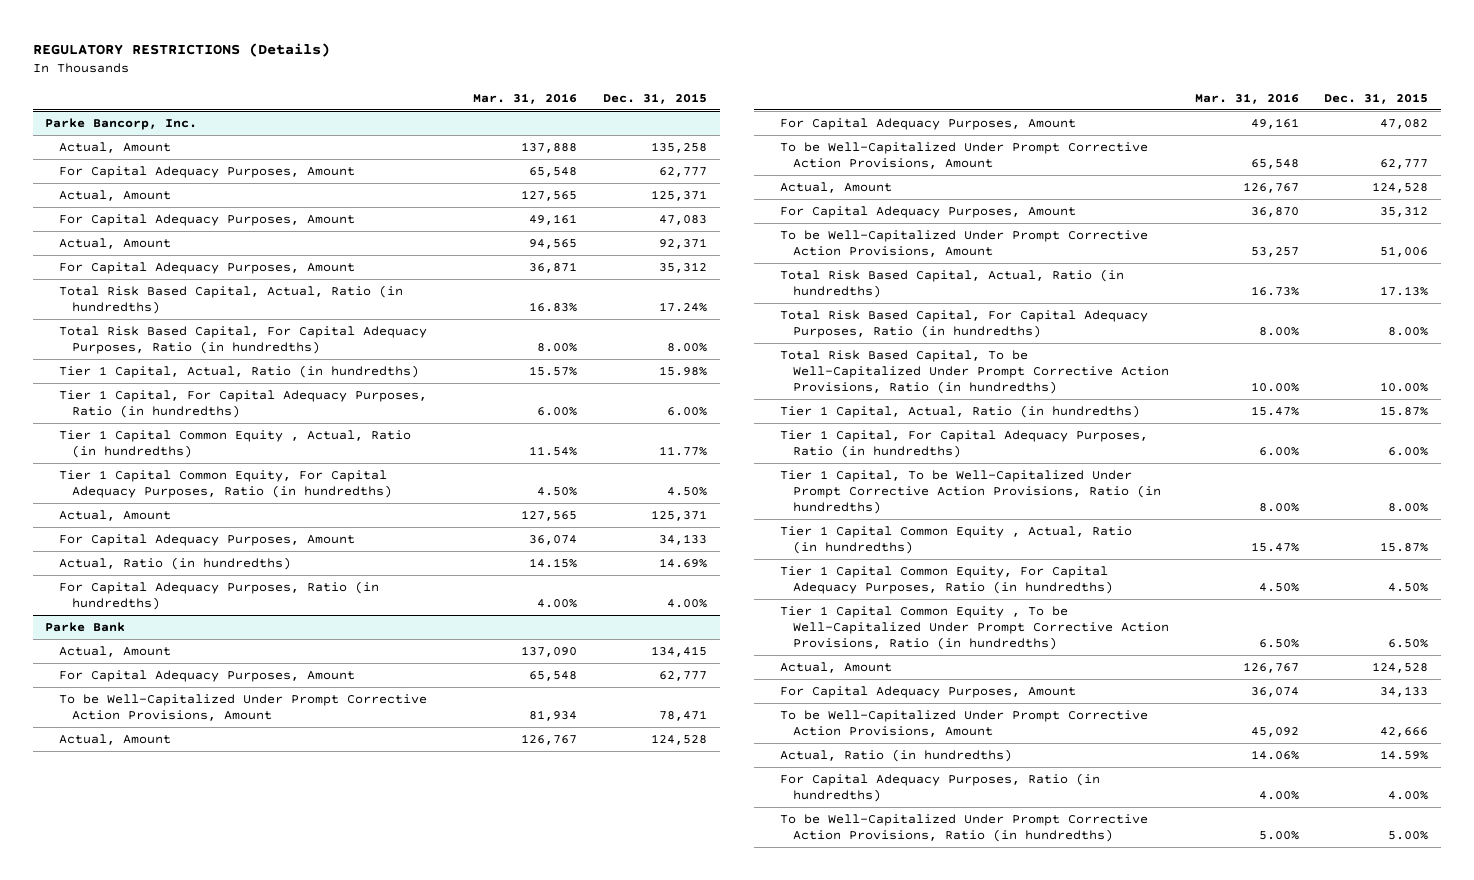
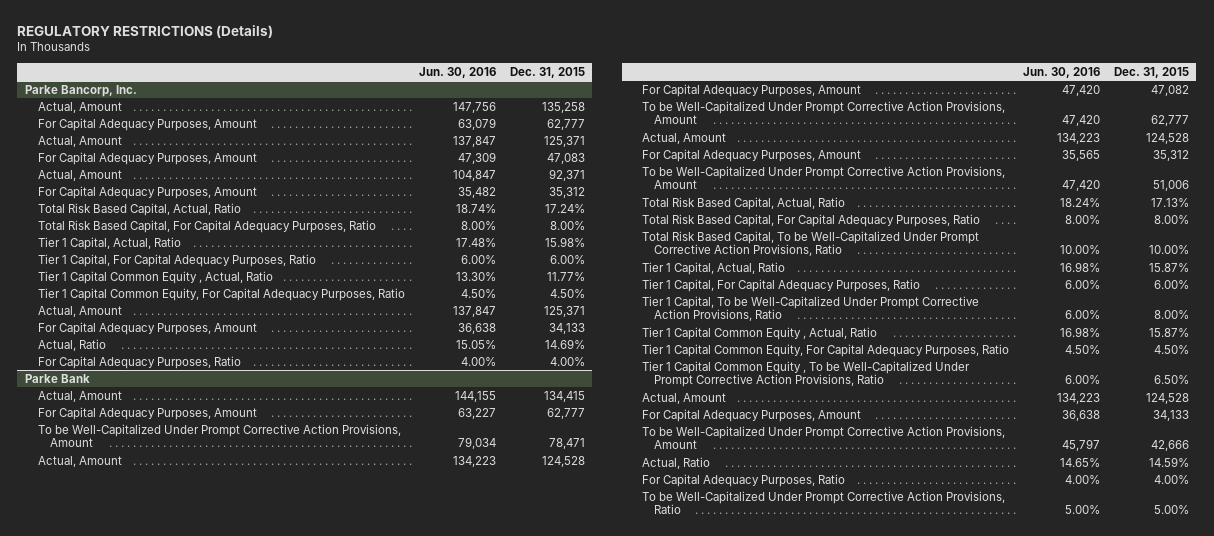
[473,92,578,104] Mar. 31, 2016 -> none
none -> [418,66,496,78] Jun. 30, 2016
[58,285,403,314] Total Risk Based Capital, Actual, Ratio (in hundredths) -> [37,202,241,216] Total Risk Based Capital, Actual, Ratio
[58,326,427,354] Total Risk Based Capital, For Capital Adequacy Purposes, Ratio (in hundredths) -> [37,219,376,233] Total Risk Based Capital, For Capital Adequacy Purposes, Ratio
[58,365,419,379] Tier 1 Capital, Actual, Ratio (in hundredths) -> [37,236,181,250] Tier 1 Capital, Actual, Ratio
[58,390,427,418] Tier 1 Capital, For Capital Adequacy Purposes, Ratio (in hundredths) -> [37,253,316,267] Tier 1 Capital, For Capital Adequacy Purposes, Ratio
[58,430,411,458] Tier 1 Capital Common Equity , Actual, Ratio (in hundredths) -> [37,270,273,284] Tier 1 Capital Common Equity , Actual, Ratio
[58,470,392,498] Tier 1 Capital Common Equity, For Capital Adequacy Purposes, Ratio (in hundredths) -> [37,287,405,301] Tier 1 Capital Common Equity, For Capital Adequacy Purposes, Ratio
[58,557,291,571] Actual, Ratio (in hundredths) -> [37,338,106,351] Actual, Ratio
[58,581,379,610] For Capital Adequacy Purposes, Ratio (in hundredths) -> [37,355,241,369] For Capital Adequacy Purposes, Ratio
[779,269,1124,298] Total Risk Based Capital, Actual, Ratio (in hundredths) -> [641,196,845,210] Total Risk Based Capital, Actual, Ratio
[779,310,1148,338] Total Risk Based Capital, For Capital Adequacy Purposes, Ratio (in hundredths) -> [641,213,980,227] Total Risk Based Capital, For Capital Adequacy Purposes, Ratio
[779,350,1169,394] Total Risk Based Capital, To be Well-Capitalized Under Prompt Corrective Action Provisions, Ratio (in hundredths) -> [641,230,979,257] Total Risk Based Capital, To be Well-Capitalized Under Prompt Corrective Action Provisions, Ratio
[779,405,1140,419] Tier 1 Capital, Actual, Ratio (in hundredths) -> [641,261,785,275] Tier 1 Capital, Actual, Ratio
[779,430,1148,458] Tier 1 Capital, For Capital Adequacy Purposes, Ratio (in hundredths) -> [641,278,920,292] Tier 1 Capital, For Capital Adequacy Purposes, Ratio
[779,470,1161,514] Tier 1 Capital, To be Well-Capitalized Under Prompt Corrective Action Provisions, Ratio (in hundredths) -> [641,295,979,322] Tier 1 Capital, To be Well-Capitalized Under Prompt Corrective Action Provisions, Ratio
[779,526,1132,554] Tier 1 Capital Common Equity , Actual, Ratio (in hundredths) -> [641,326,877,340] Tier 1 Capital Common Equity , Actual, Ratio
[779,566,1113,594] Tier 1 Capital Common Equity, For Capital Adequacy Purposes, Ratio (in hundredths) -> [641,343,1009,357] Tier 1 Capital Common Equity, For Capital Adequacy Purposes, Ratio
[779,606,1169,650] Tier 1 Capital Common Equity , To be Well-Capitalized Under Prompt Corrective Action Provisions, Ratio (in hundredths) -> [641,360,970,388] Tier 1 Capital Common Equity , To be Well-Capitalized Under Prompt Corrective Action Provisions, Ratio
[779,749,1012,763] Actual, Ratio (in hundredths) -> [641,456,710,469] Actual, Ratio
[779,773,1100,802] For Capital Adequacy Purposes, Ratio (in hundredths) -> [641,473,845,487] For Capital Adequacy Purposes, Ratio
[779,814,1148,842] To be Well-Capitalized Under Prompt Corrective Action Provisions, Ratio (in hundredths) -> [641,490,1005,515] To be Well-Capitalized Under Prompt Corrective Action Provisions, Ratio

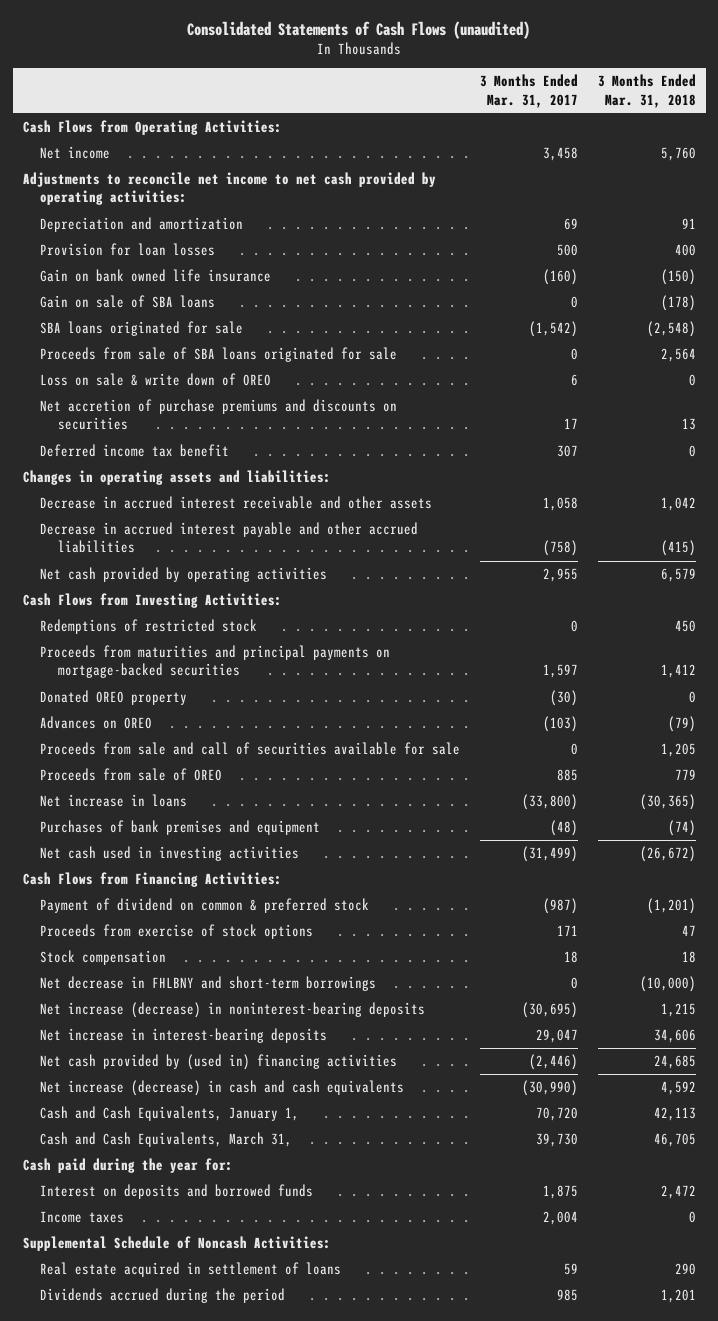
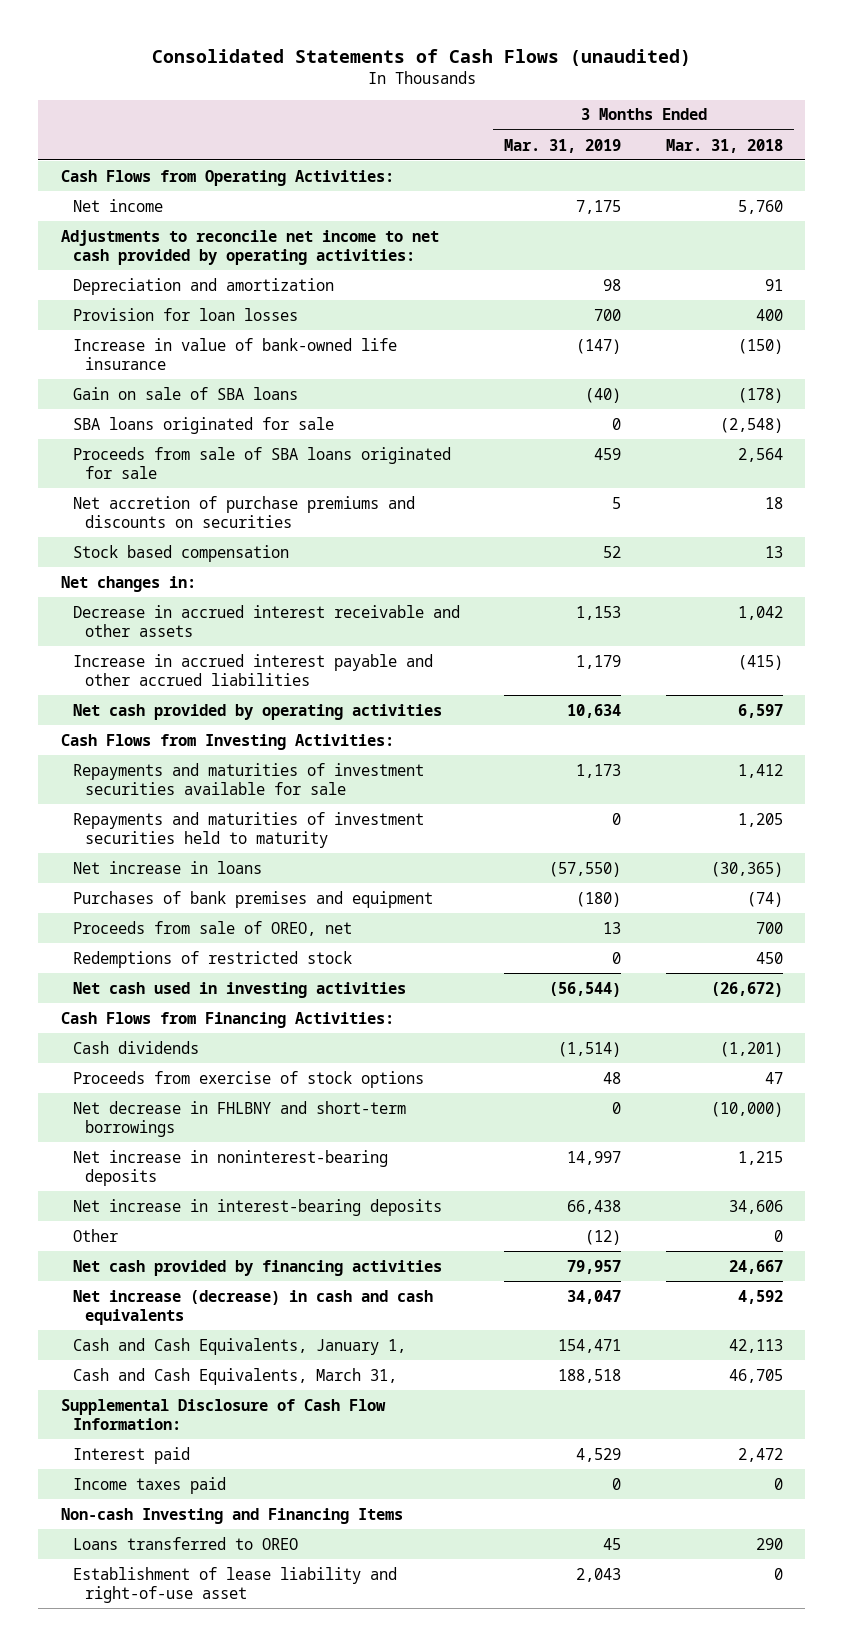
[479,74,578,108] 3 Months Ended Mar. 31, 2017 -> none
none -> [504,138,622,153] Mar. 31, 2019
[40,268,272,282] Gain on bank owned life insurance -> [72,337,397,370] Increase in value of bank-owned life insurance
[40,372,272,386] Loss on sale & write down of OREO -> none
[40,443,230,457] Deferred income tax benefit -> none
[681,418,696,431] 13 -> [764,496,783,509] 18
none -> [72,544,289,562] Stock based compensation
[22,469,331,485] Changes in operating assets and liabilities: -> [60,575,196,592] Net changes in:
[40,521,419,554] Decrease in accrued interest payable and other accrued liabilities -> [72,653,433,686] Increase in accrued interest payable and other accrued liabilities
[660,567,696,582] 6,579 -> [737,703,783,718] 6,597
[40,644,391,679] Proceeds from maturities and principal payments on mortgage-backed securities -> none
[40,689,188,705] Donated OREO property -> none
[40,715,153,729] Advances on OREO -> none
[40,767,223,781] Proceeds from sale of OREO -> none
[40,741,461,755] Proceeds from sale and call of securities available for sale -> [72,762,424,795] Repayments and maturities of investment securities available for sale
[660,742,696,757] 1,205 -> [737,763,783,778] 1,412
none -> [72,811,424,848] Repayments and maturities of investment securities held to maturity
none -> [72,920,352,936] Proceeds from sale of OREO, net
[40,618,258,634] Redemptions of restricted stock -> [72,950,352,968] Redemptions of restricted stock
[40,897,370,913] Payment of dividend on common & preferred stock -> [72,1040,199,1054] Cash dividends
[40,949,167,965] Stock compensation -> none
[40,1001,426,1018] Net increase (decrease) in noninterest-bearing deposits -> [72,1149,388,1186] Net increase in noninterest-bearing deposits
none -> [72,1228,118,1242] Other
[40,1053,398,1070] Net cash provided by (used in) financing activities -> [72,1259,442,1276] Net cash provided by financing activities
[653,1054,696,1069] 24,685 -> [728,1259,783,1274] 24,667
[22,1157,233,1173] Cash paid during the year for: -> none
[40,1261,342,1277] Real estate acquired in settlement of loans -> none
[40,1287,286,1303] Dividends accrued during the period -> none
none -> [60,1398,386,1430] Supplemental Disclosure of Cash Flow Information:
[40,1183,314,1199] Interest on deposits and borrowed funds -> [72,1446,190,1464] Interest paid
[40,1210,125,1223] Income taxes -> [72,1476,226,1494] Income taxes paid
[22,1235,331,1251] Supplemental Schedule of Noncash Activities: -> [60,1507,403,1524] Non-cash Investing and Financing Items
none -> [72,1536,298,1550] Loans transferred to OREO
none -> [72,1566,397,1603] Establishment of lease liability and right-of-use asset

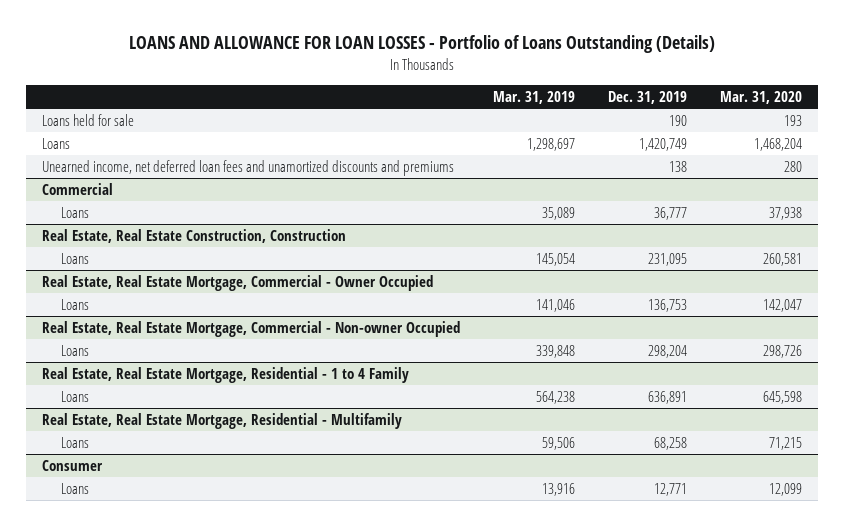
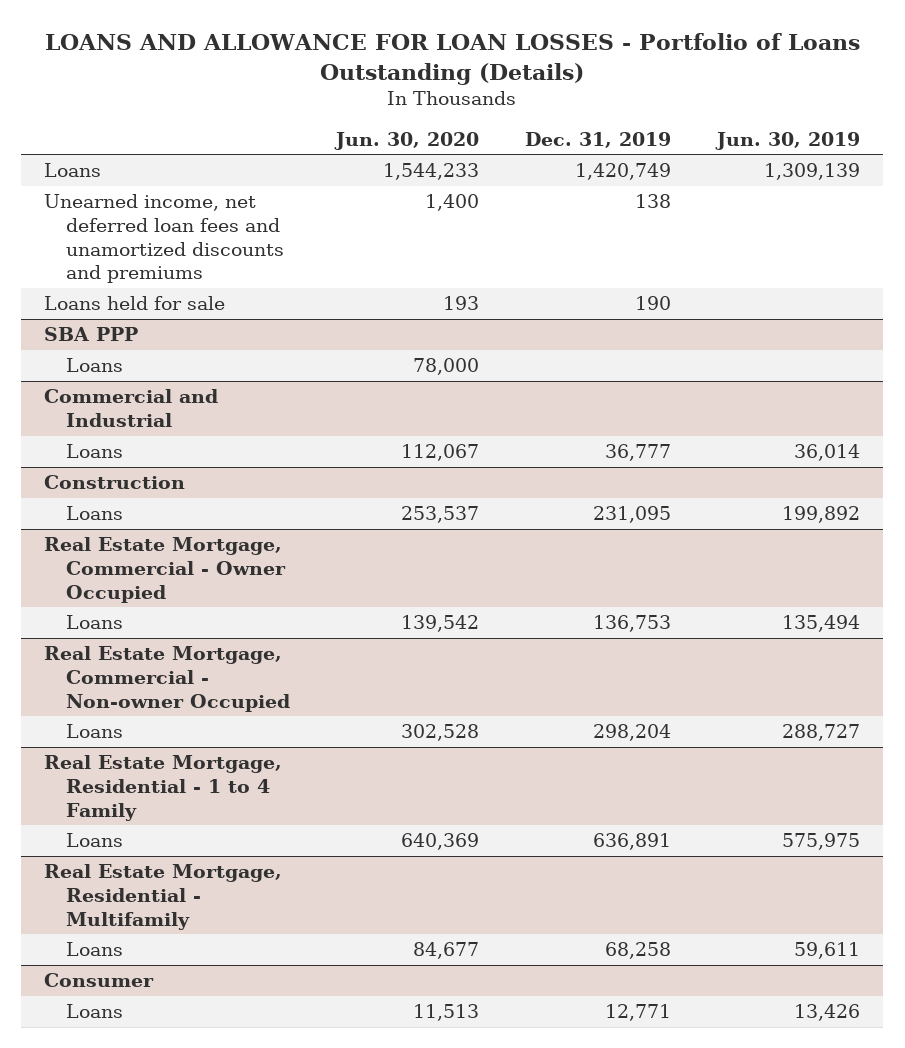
[493,90,576,104] Mar. 31, 2019 -> none
[719,90,802,104] Mar. 31, 2020 -> none
none -> [334,131,480,150] Jun. 30, 2020
none -> [715,131,861,150] Jun. 30, 2019
[42,114,135,127] Loans held for sale -> [44,296,226,311] Loans held for sale
none -> [44,327,139,342] SBA PPP
none -> [66,358,124,373] Loans
[42,183,114,196] Commercial -> [44,389,219,427] Commercial and Industrial
[42,229,347,244] Real Estate, Real Estate Construction, Construction -> none
none -> [44,475,186,490] Construction
[42,275,434,292] Real Estate, Real Estate Mortgage, Commercial - Owner Occupied -> [44,537,287,603] Real Estate Mortgage, Commercial - Owner Occupied
[42,321,461,338] Real Estate, Real Estate Mortgage, Commercial - Non-owner Occupied -> [44,646,291,712] Real Estate Mortgage, Commercial - Non-owner Occupied
[42,367,410,384] Real Estate, Real Estate Mortgage, Residential - 1 to 4 Family -> [44,755,283,821] Real Estate Mortgage, Residential - 1 to 4 Family
[42,413,403,430] Real Estate, Real Estate Mortgage, Residential - Multifamily -> [44,864,283,930] Real Estate Mortgage, Residential - Multifamily

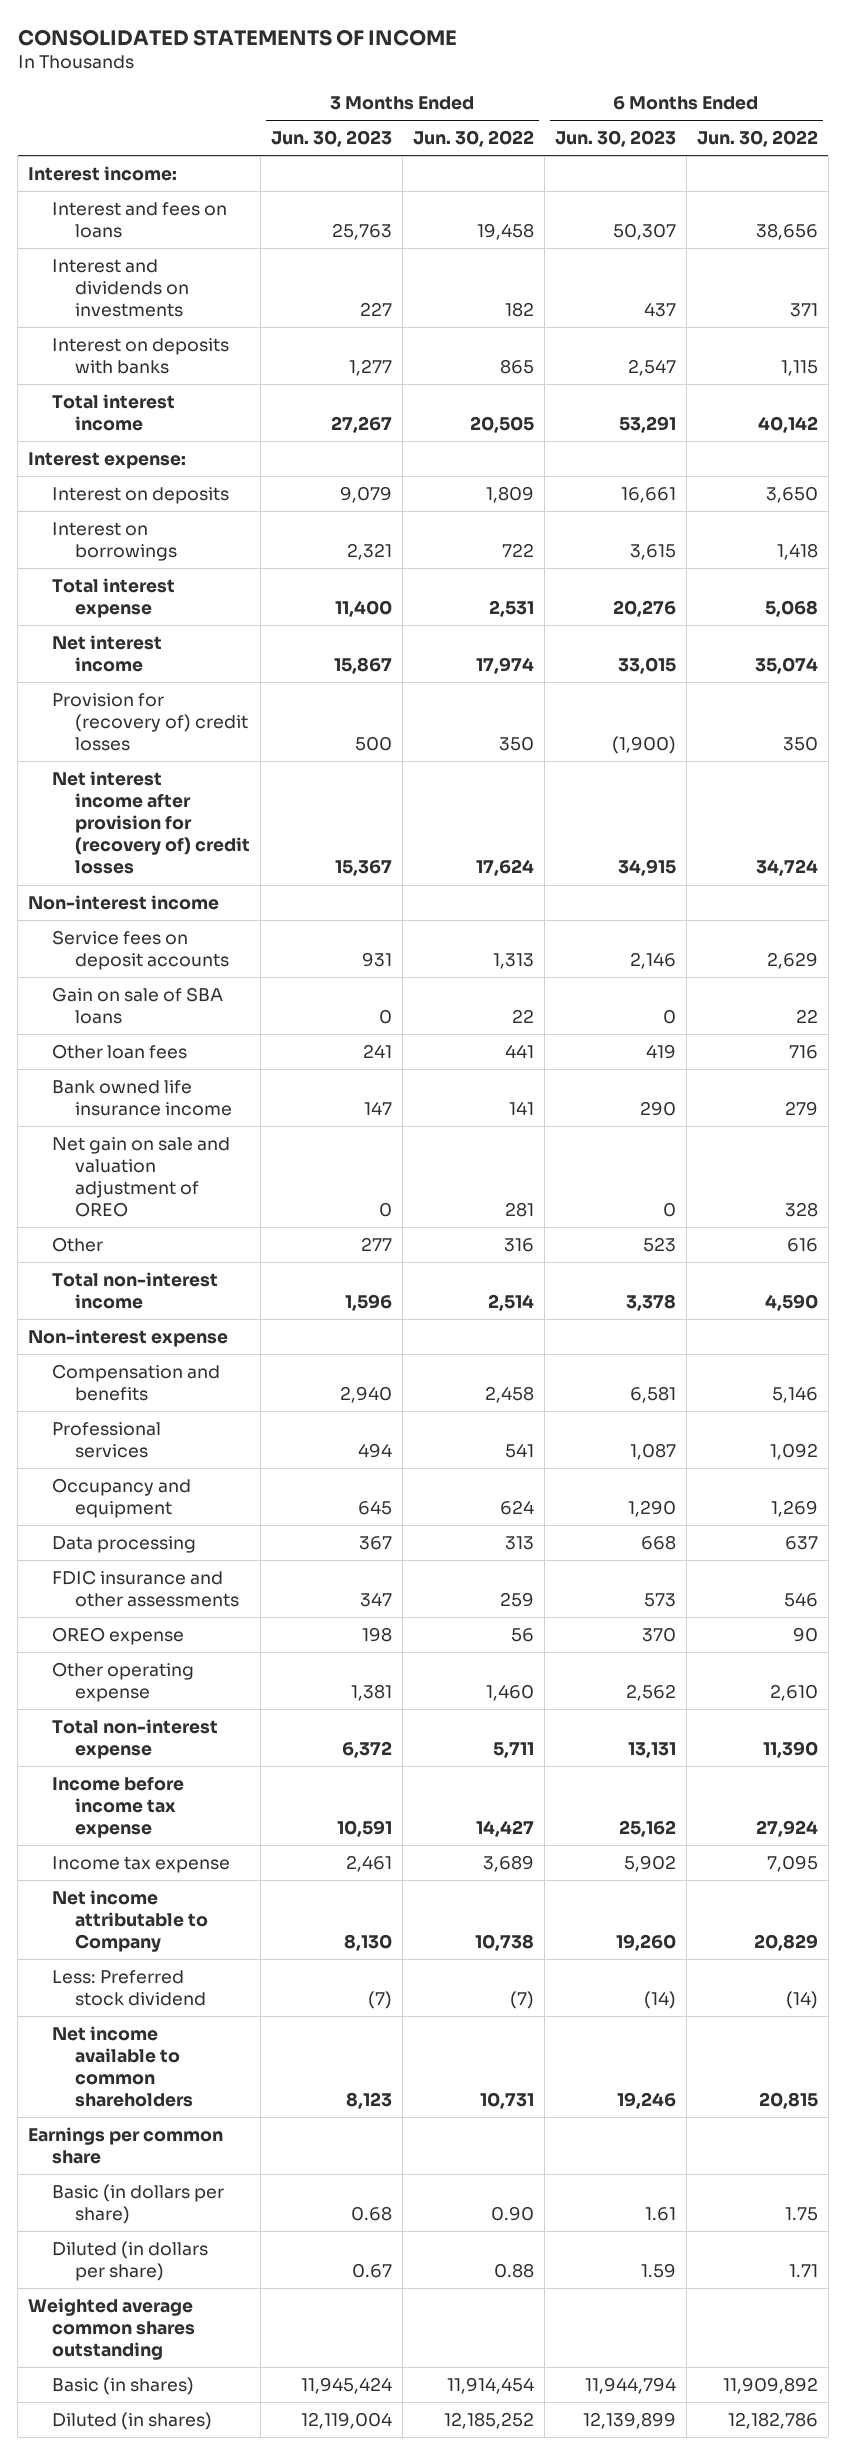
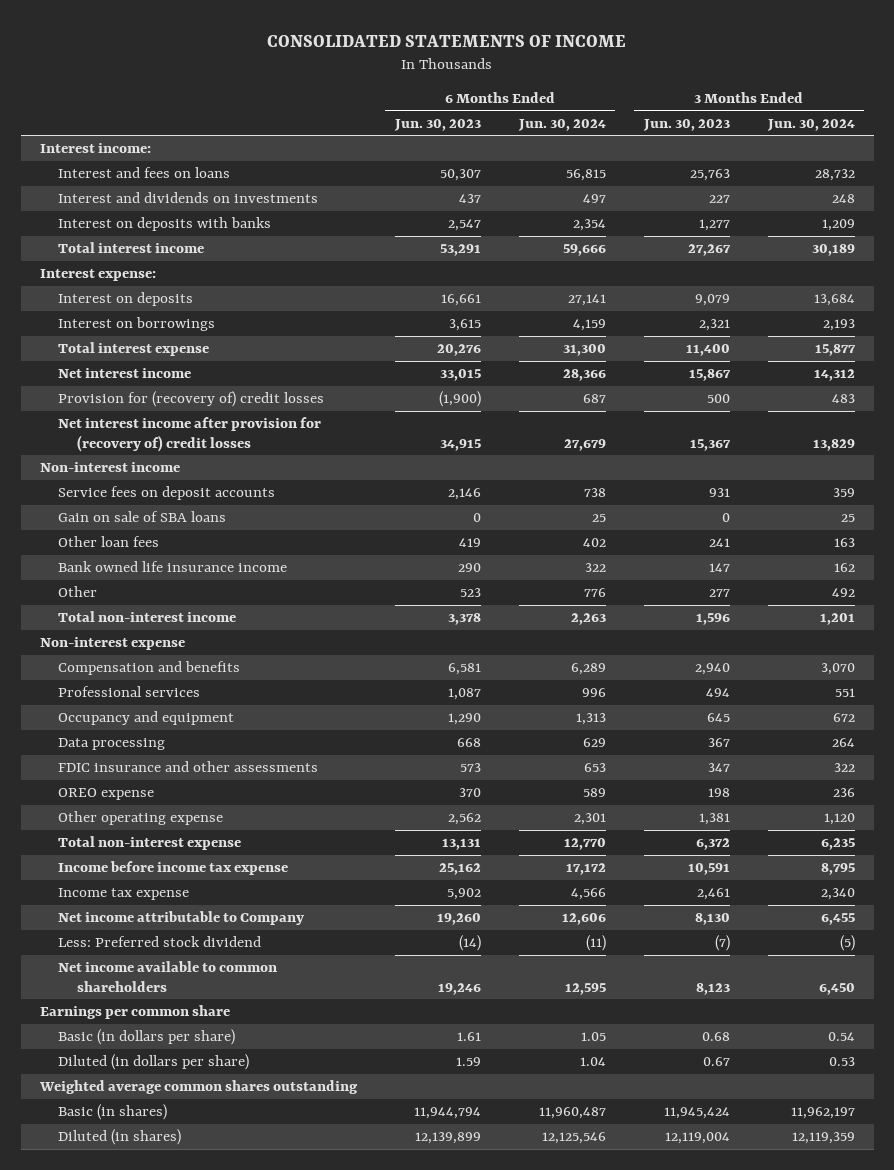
[412,130,534,148] Jun. 30, 2022 -> none
[696,130,818,148] Jun. 30, 2022 -> none
none -> [517,118,606,131] Jun. 30, 2024
none -> [766,118,855,131] Jun. 30, 2024
[51,1136,230,1218] Net gain on sale and valuation adjustment of OREO -> none

